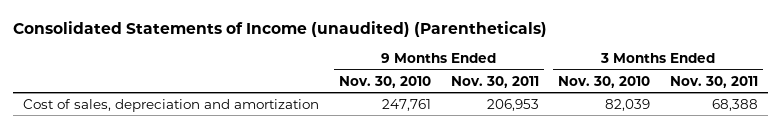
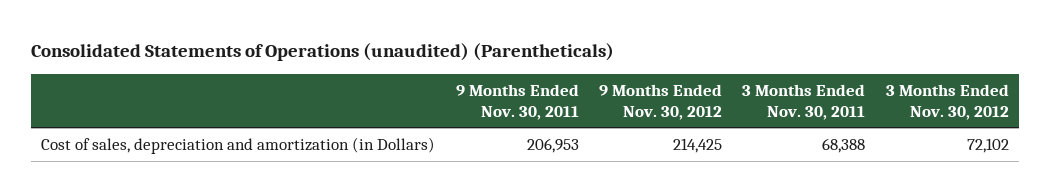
[13,21,548,38] Consolidated Statements of Income (unaudited) (Parentheticals) -> [31,43,615,62] Consolidated Statements of Operations (unaudited) (Parentheticals)
[338,75,431,88] Nov. 30, 2010 -> none
[558,75,651,88] Nov. 30, 2010 -> none
none -> [599,83,723,120] 9 Months Ended Nov. 30, 2012
none -> [885,83,1009,120] 3 Months Ended Nov. 30, 2012
[23,98,320,112] Cost of sales, depreciation and amortization -> [41,136,436,154] Cost of sales, depreciation and amortization (in Dollars)

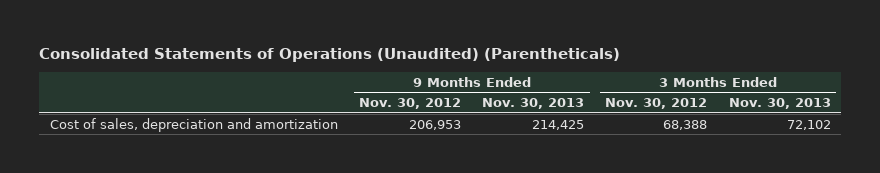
[31,43,615,62] Consolidated Statements of Operations (unaudited) (Parentheticals) -> [39,48,621,63] Consolidated Statements of Operations (Unaudited) (Parentheticals)
[455,83,579,120] 9 Months Ended Nov. 30, 2011 -> none
[742,83,866,120] 3 Months Ended Nov. 30, 2011 -> none
none -> [482,98,585,110] Nov. 30, 2013
none -> [728,98,831,110] Nov. 30, 2013
[41,136,436,154] Cost of sales, depreciation and amortization (in Dollars) -> [49,117,338,132] Cost of sales, depreciation and amortization
[673,137,723,153] 214,425 -> [409,119,462,130] 206,953
[966,137,1009,153] 72,102 -> [663,119,708,130] 68,388

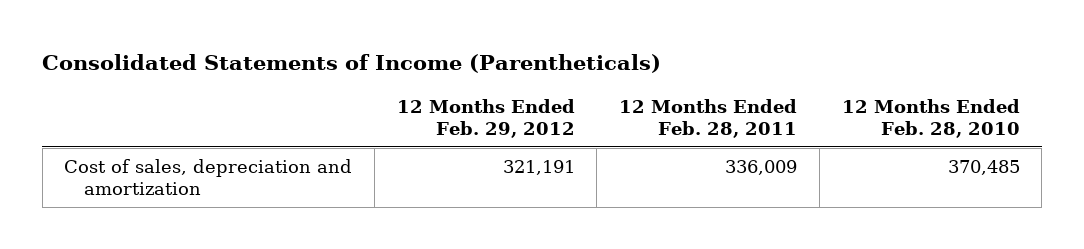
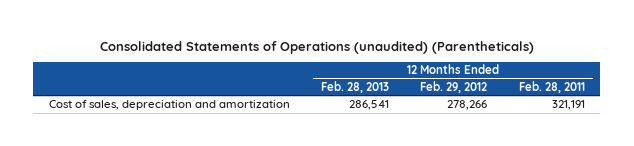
[42,53,662,73] Consolidated Statements of Income (Parentheticals) -> [99,40,534,54] Consolidated Statements of Operations (unaudited) (Parentheticals)
[841,98,1020,138] 12 Months Ended Feb. 28, 2010 -> none
none -> [321,80,390,93] Feb. 28, 2013
[502,159,575,175] 321,191 -> [447,100,488,111] 278,266
[725,159,798,175] 336,009 -> [551,100,585,111] 321,191

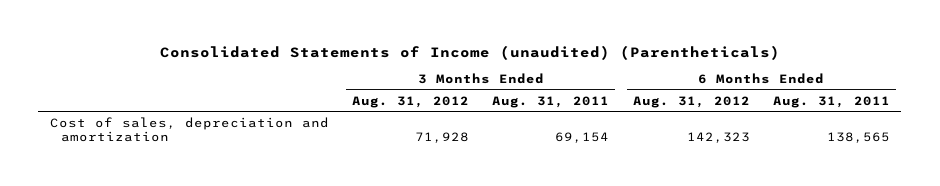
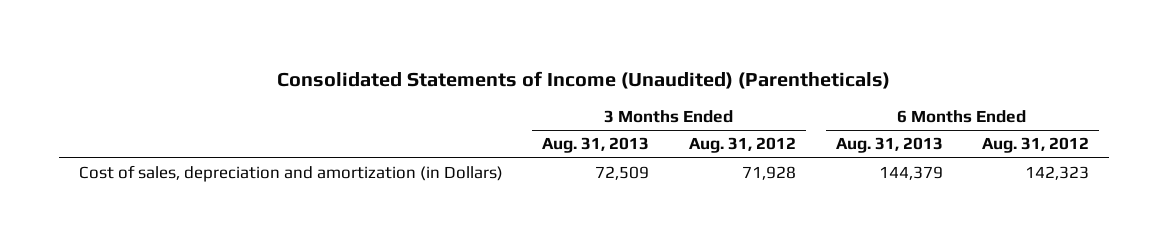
[159,44,780,60] Consolidated Statements of Income (unaudited) (Parentheticals) -> [276,70,890,89] Consolidated Statements of Income (Unaudited) (Parentheticals)
[492,95,610,108] Aug. 31, 2011 -> none
[772,95,890,108] Aug. 31, 2011 -> none
none -> [542,137,650,154] Aug. 31, 2013
none -> [835,137,943,154] Aug. 31, 2013
[50,116,330,142] Cost of sales, depreciation and amortization -> [78,165,503,183] Cost of sales, depreciation and amortization (in Dollars)

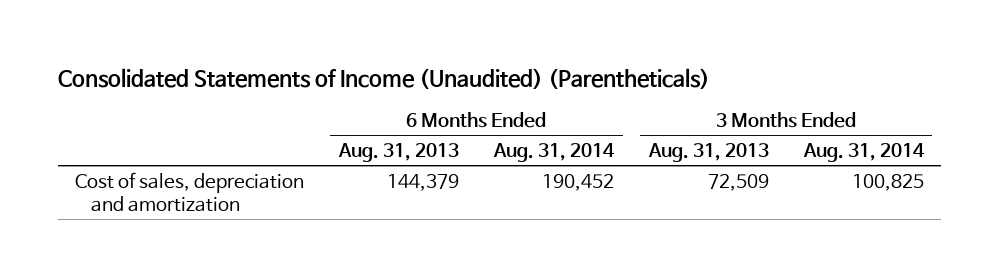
[688,137,796,154] Aug. 31, 2012 -> none
[982,137,1090,154] Aug. 31, 2012 -> none
none -> [492,142,615,162] Aug. 31, 2014
none -> [802,142,925,162] Aug. 31, 2014
[78,165,503,183] Cost of sales, depreciation and amortization (in Dollars) -> [74,171,304,212] Cost of sales, depreciation and amortization

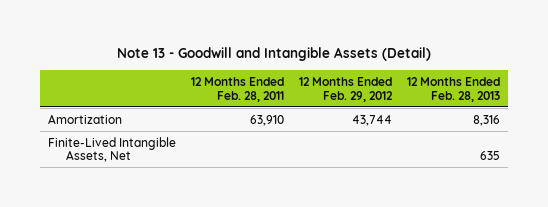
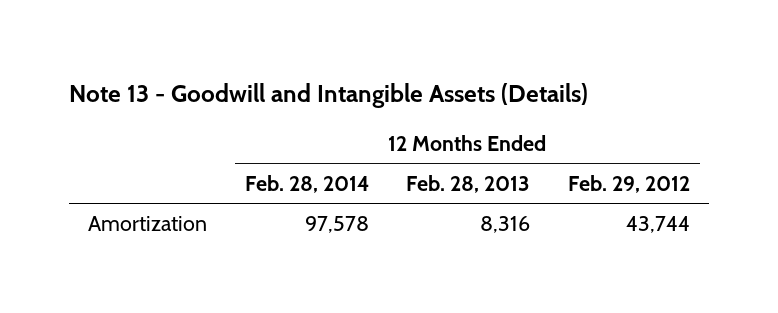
[116,47,431,62] Note 13 - Goodwill and Intangible Assets (Detail) -> [68,82,588,108] Note 13 - Goodwill and Intangible Assets (Details)
[190,76,284,102] 12 Months Ended Feb. 28, 2011 -> none
none -> [244,174,369,193] Feb. 28, 2014
[47,136,176,163] Finite-Lived Intangible Assets, Net -> none

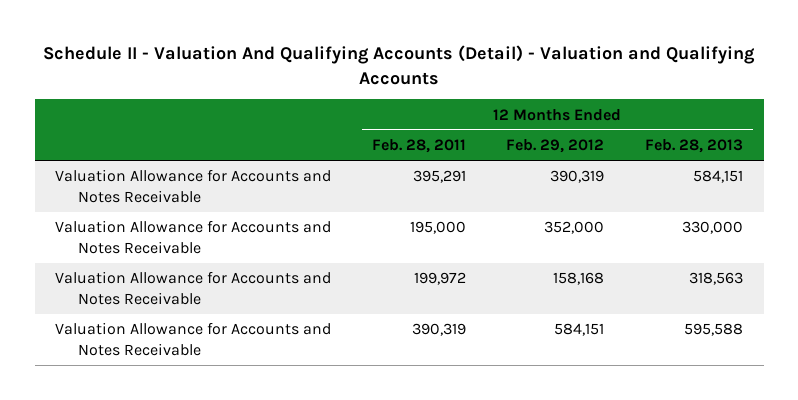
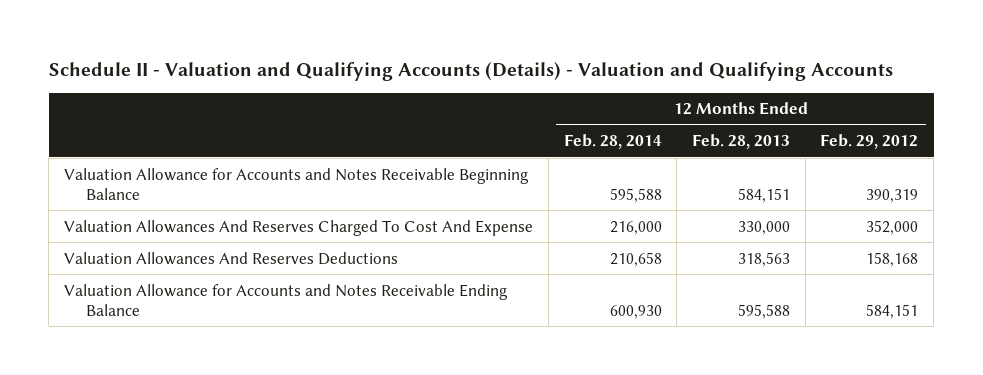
[43,45,756,85] Schedule II - Valuation And Qualifying Accounts (Detail) - Valuation and Qualifying Accounts -> [48,61,893,81] Schedule II - Valuation and Qualifying Accounts (Details) - Valuation and Qualifying Accounts
[371,139,466,154] Feb. 28, 2011 -> none
none -> [563,134,662,150] Feb. 28, 2014
[54,169,331,203] Valuation Allowance for Accounts and Notes Receivable -> [64,167,530,200] Valuation Allowance for Accounts and Notes Receivable Beginning Balance
[54,220,331,254] Valuation Allowance for Accounts and Notes Receivable -> [64,219,534,236] Valuation Allowances And Reserves Charged To Cost And Expense
[54,271,331,305] Valuation Allowance for Accounts and Notes Receivable -> [64,251,399,265] Valuation Allowances And Reserves Deductions
[54,322,331,356] Valuation Allowance for Accounts and Notes Receivable -> [64,283,509,316] Valuation Allowance for Accounts and Notes Receivable Ending Balance

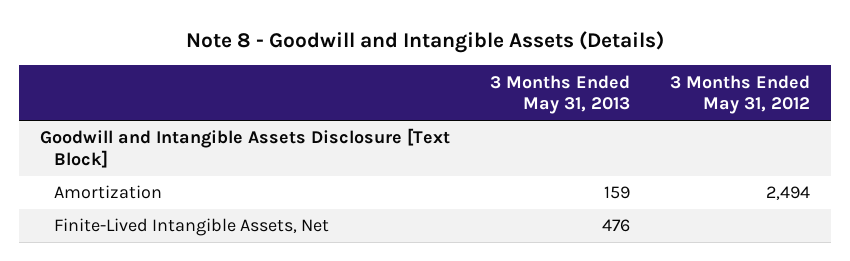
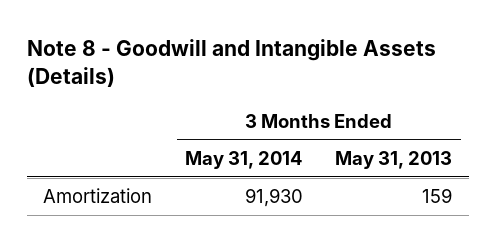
[670,74,811,115] 3 Months Ended May 31, 2012 -> none
none -> [184,150,303,169] May 31, 2014
[39,128,450,168] Goodwill and Intangible Assets Disclosure [Text Block] -> none
[53,218,329,237] Finite-Lived Intangible Assets, Net -> none

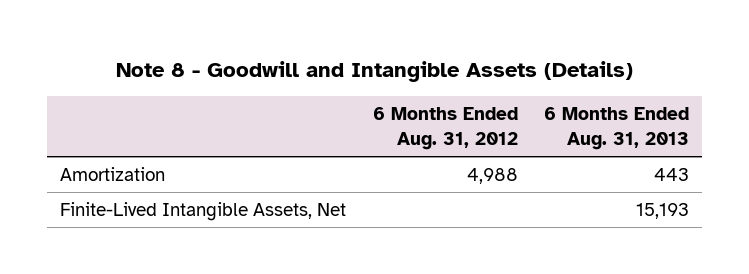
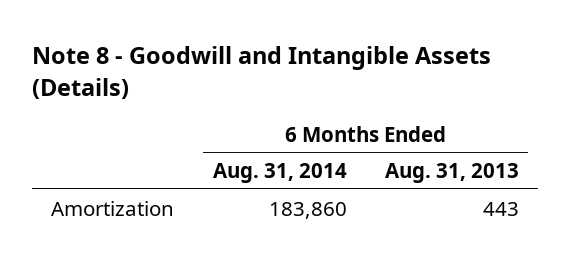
[372,107,518,151] 6 Months Ended Aug. 31, 2012 -> none
none -> [212,162,347,183] Aug. 31, 2014
[60,202,347,222] Finite-Lived Intangible Assets, Net -> none

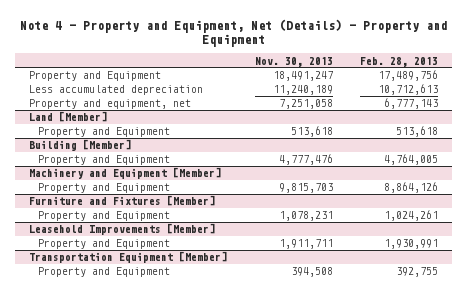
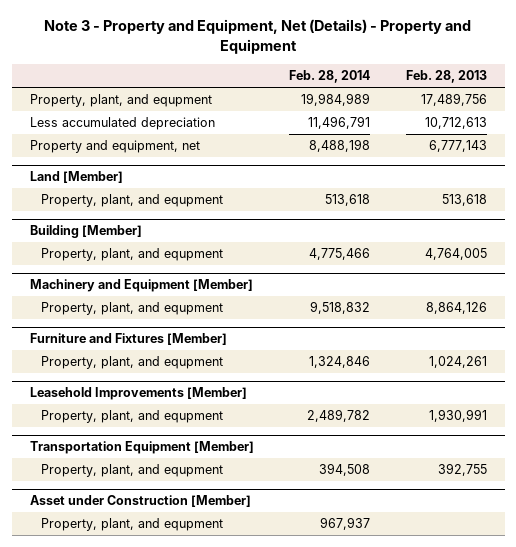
[19,18,447,48] Note 4 - Property and Equipment, Net (Details) - Property and Equipment -> [44,19,472,55] Note 3 - Property and Equipment, Net (Details) - Property and Equipment
[254,56,333,67] Nov. 30, 2013 -> none
none -> [289,70,371,84] Feb. 28, 2014
[29,71,162,82] Property and Equipment -> [29,94,212,108] Property, plant, and equpment
[37,127,170,138] Property and Equipment -> [41,194,224,208] Property, plant, and equpment
[37,155,170,166] Property and Equipment -> [41,248,224,262] Property, plant, and equpment
[37,183,170,194] Property and Equipment -> [41,302,224,316] Property, plant, and equpment
[37,211,170,222] Property and Equipment -> [41,356,224,370] Property, plant, and equpment
[37,239,170,250] Property and Equipment -> [41,410,224,424] Property, plant, and equpment
[37,267,170,278] Property and Equipment -> [41,464,224,478] Property, plant, and equpment
none -> [29,495,251,508] Asset under Construction [Member]
none -> [41,518,224,532] Property, plant, and equpment

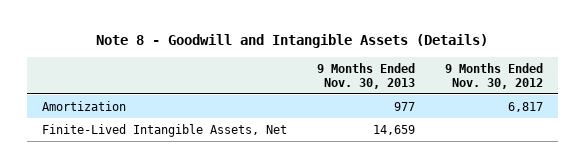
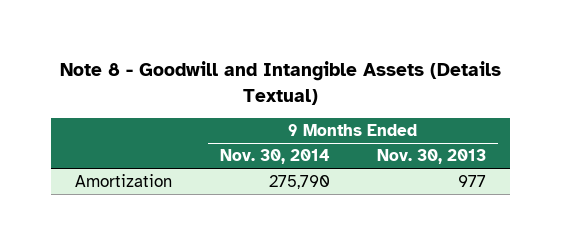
[96,34,489,49] Note 8 - Goodwill and Intangible Assets (Details) -> [59,61,501,105] Note 8 - Goodwill and Intangible Assets (Details Textual)
[444,62,543,89] 9 Months Ended Nov. 30, 2012 -> none
none -> [219,149,330,165] Nov. 30, 2014
[42,123,288,137] Finite-Lived Intangible Assets, Net -> none

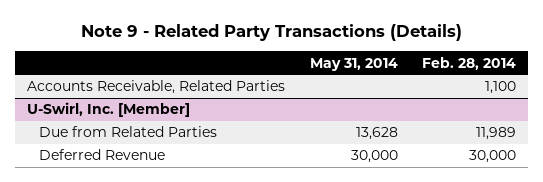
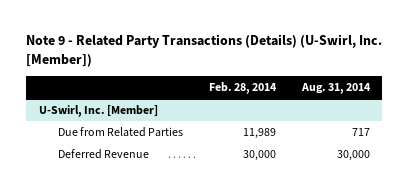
[80,24,462,42] Note 9 - Related Party Transactions (Details) -> [26,34,383,68] Note 9 - Related Party Transactions (Details) (U-Swirl, Inc. [Member])
[309,57,398,71] May 31, 2014 -> none
none -> [300,83,371,95] Aug. 31, 2014
[27,80,286,95] Accounts Receivable, Related Parties -> none

